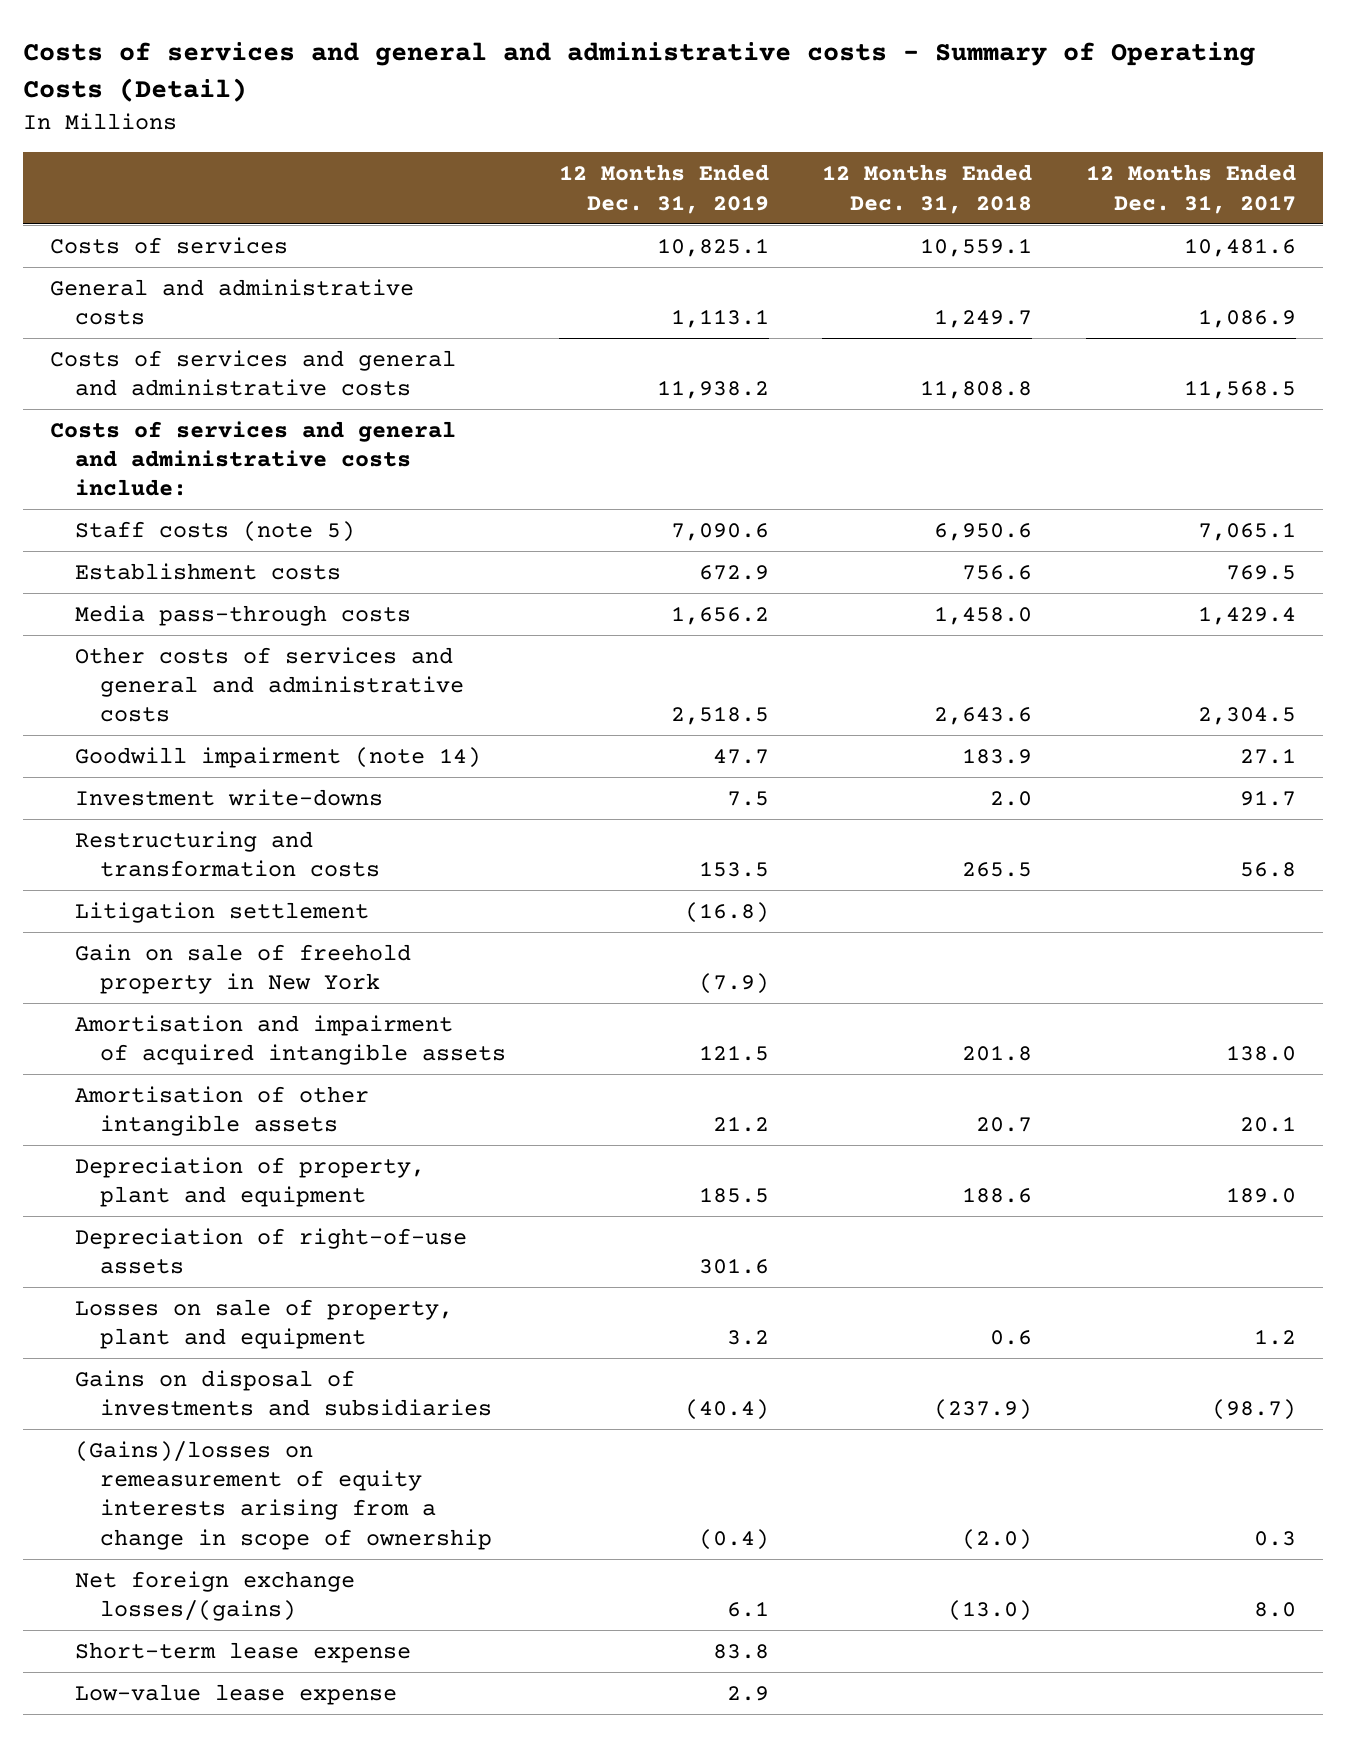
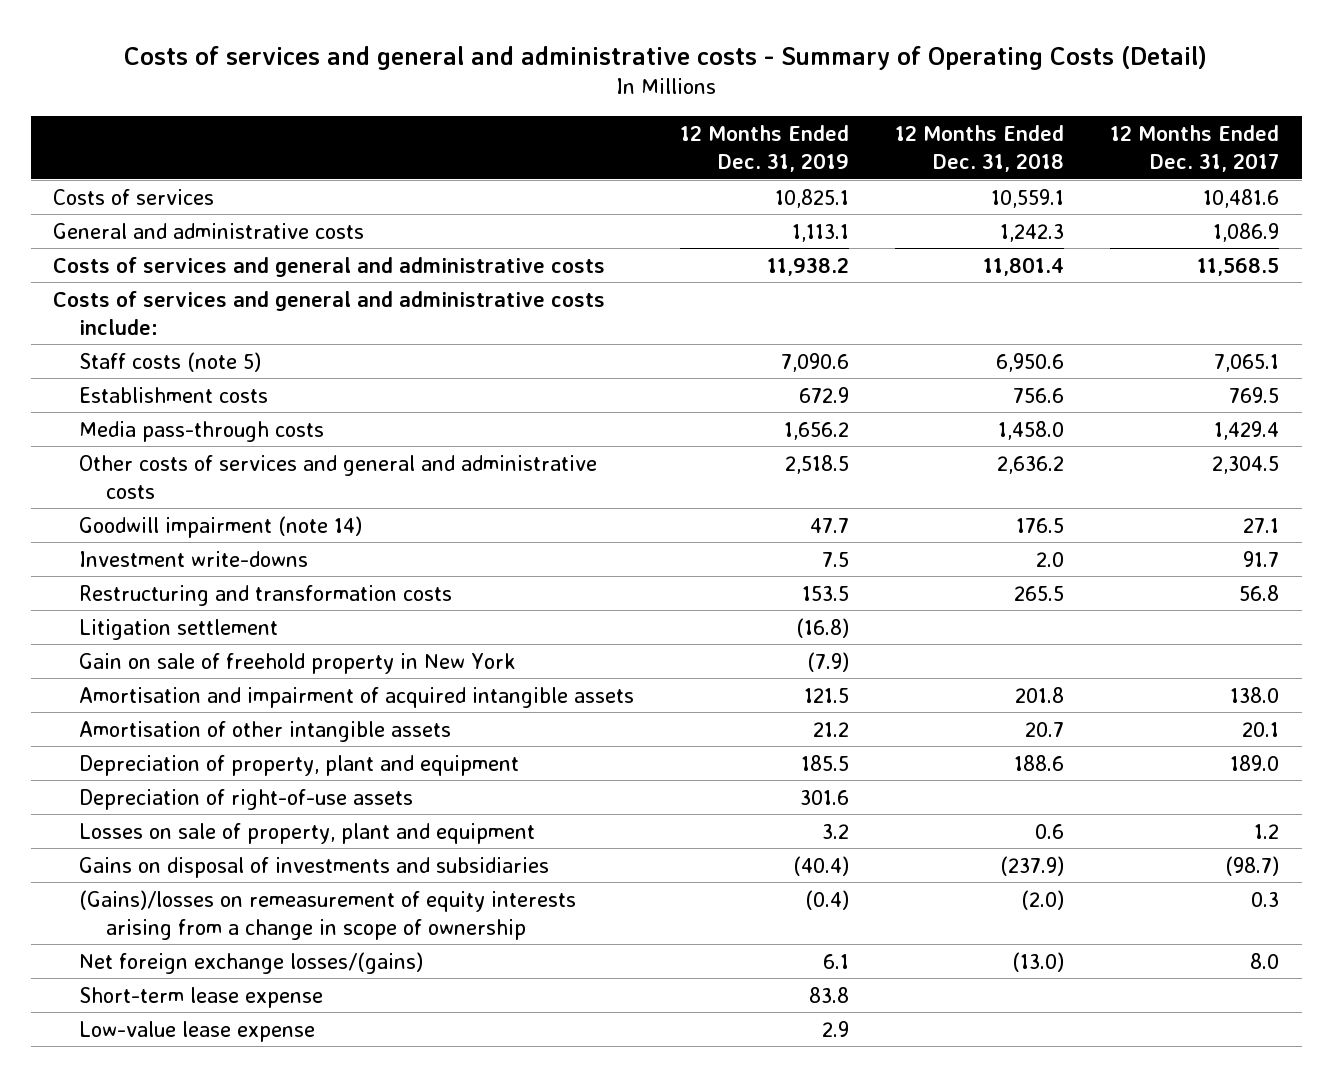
[934,309,1033,329] 1,249.7 -> [1000,223,1065,242] 1,242.3
[920,380,1033,400] 11,808.8 -> [983,256,1065,276] 11,801.4
[934,707,1033,726] 2,643.6 -> [997,455,1065,474] 2,636.2
[962,747,1033,764] 183.9 -> [1016,517,1065,533] 176.5

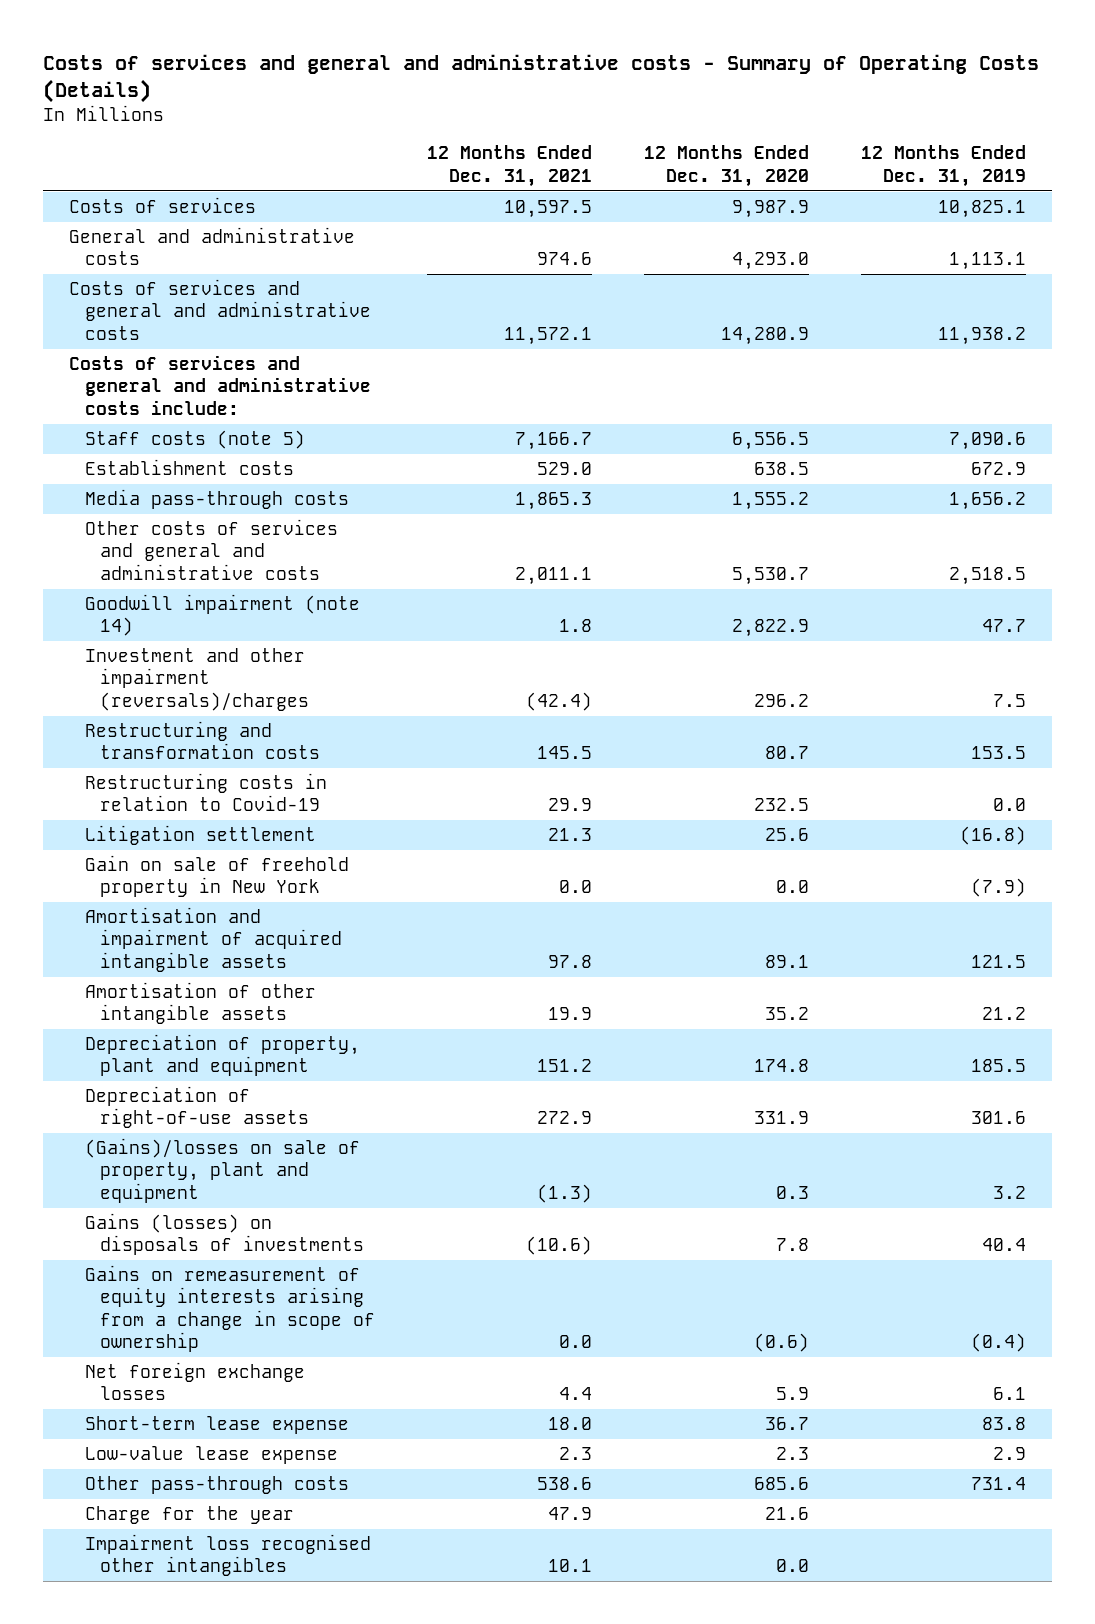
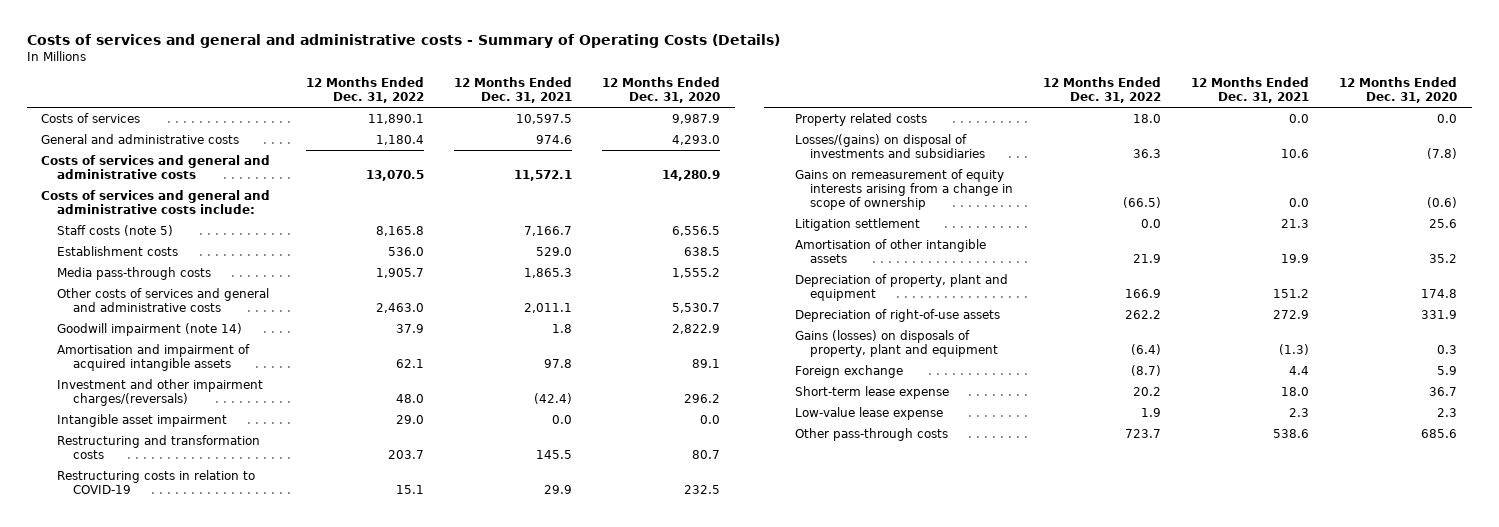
[861,145,1027,187] 12 Months Ended Dec. 31, 2019 -> none
none -> [305,77,424,104] 12 Months Ended Dec. 31, 2022
[84,907,343,972] Amortisation and impairment of acquired intangible assets -> [57,343,251,371] Amortisation and impairment of acquired intangible assets
[84,648,310,711] Investment and other impairment (reversals)/charges -> [57,378,264,406] Investment and other impairment charges/(reversals)
none -> [57,413,228,427] Intangible asset impairment
[84,773,327,812] Restructuring costs in relation to Covid-19 -> [57,469,256,494] Restructuring costs in relation to COVID-19
none -> [794,112,927,126] Property related costs
none -> [794,133,986,158] Losses/(gains) on disposal of investments and subsidiaries
[84,1265,376,1353] Gains on remeasurement of equity interests arising from a change in scope of ownership -> [794,168,1014,210] Gains on remeasurement of equity interests arising from a change in scope of ownership
[84,855,349,898] Gain on sale of freehold property in New York -> none
[84,1213,365,1256] Gains (losses) on disposals of investments -> none
[84,1138,360,1203] (Gains)/losses on sale of property, plant and equipment -> [794,329,999,357] Gains (losses) on disposals of property, plant and equipment
[84,1362,305,1401] Net foreign exchange losses -> [794,364,903,378] Foreign exchange
[84,1506,294,1525] Charge for the year -> none
[84,1534,371,1577] Impairment loss recognised other intangibles -> none

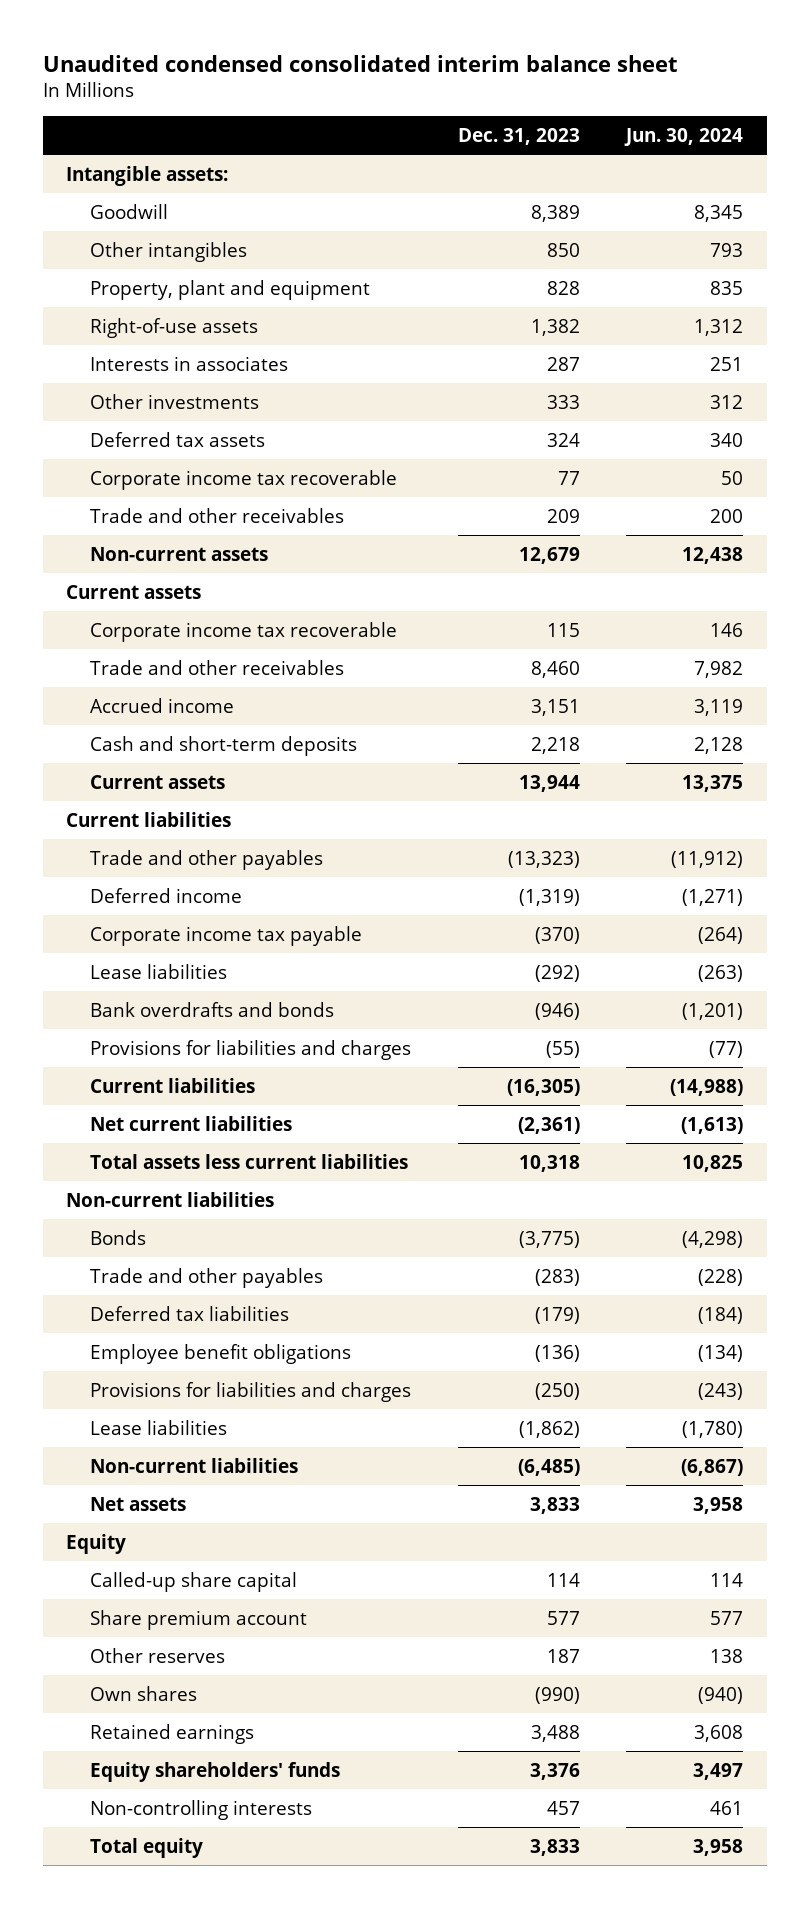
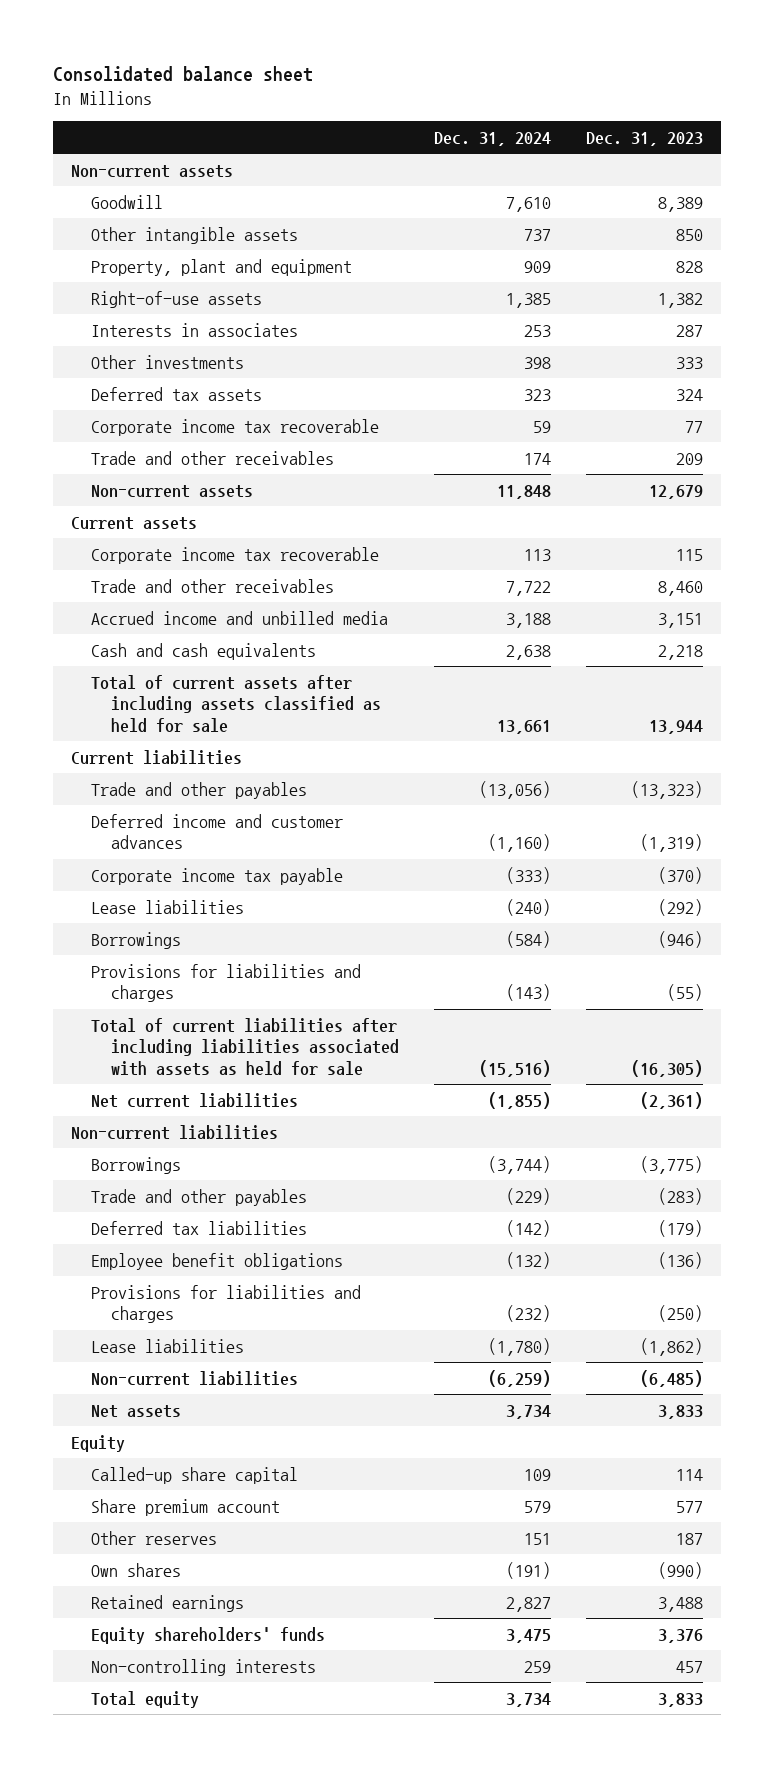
[43,55,679,73] Unaudited condensed consolidated interim balance sheet -> [52,66,313,83] Consolidated balance sheet
[624,127,744,146] Jun. 30, 2024 -> none
none -> [434,132,552,147] Dec. 31, 2024
[66,165,229,186] Intangible assets: -> none
none -> [70,164,233,178] Non-current assets
[90,241,248,262] Other intangibles -> [90,226,298,244] Other intangible assets
[90,697,235,713] Accrued income -> [90,610,388,625] Accrued income and unbilled media
[90,735,358,756] Cash and short-term deposits -> [90,642,316,660] Cash and cash equivalents
[90,774,226,789] Current assets -> [90,674,381,732] Total of current assets after including assets classified as held for sale
[90,887,243,903] Deferred income -> [90,813,343,850] Deferred income and customer advances
[90,1001,335,1017] Bank overdrafts and bonds -> [90,931,181,949] Borrowings
[90,1077,256,1093] Current liabilities -> [90,1017,399,1076] Total of current liabilities after including liabilities associated with assets as held for sale
[90,1153,409,1169] Total assets less current liabilities -> none
[90,1229,147,1245] Bonds -> [90,1156,181,1174] Borrowings

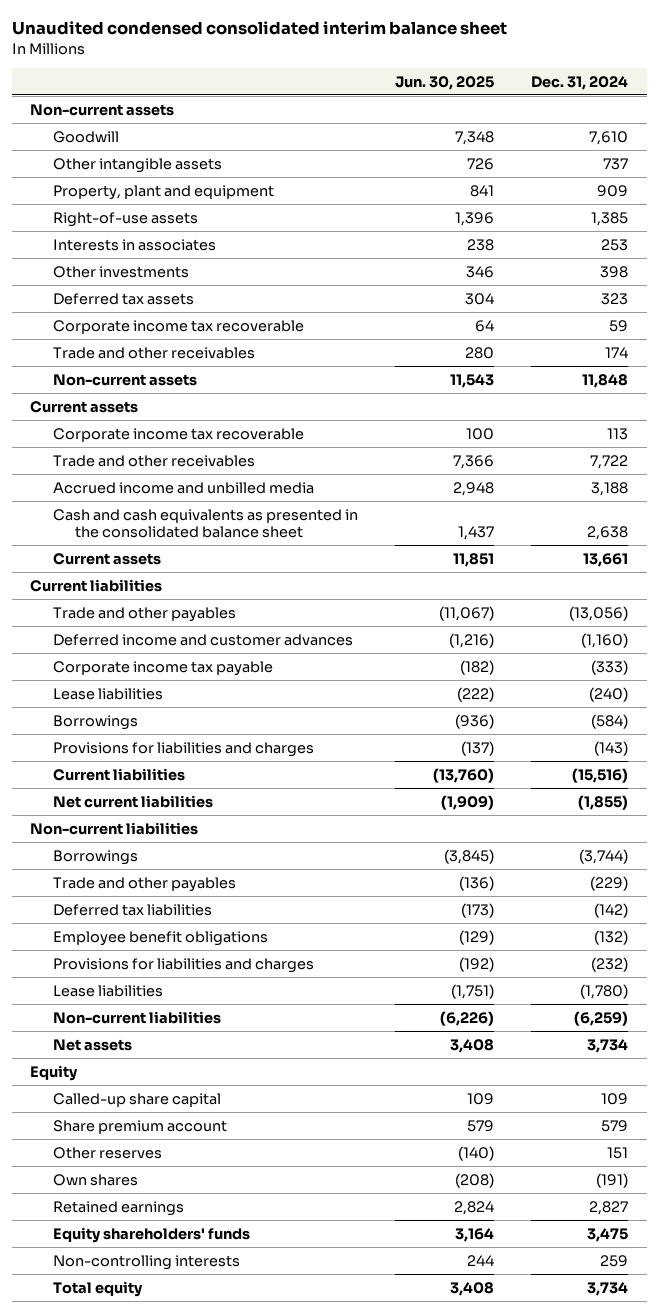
[52,66,313,83] Consolidated balance sheet -> [11,21,507,36] Unaudited condensed consolidated interim balance sheet
[586,132,704,147] Dec. 31, 2023 -> none
none -> [395,75,495,90] Jun. 30, 2025
[90,642,316,660] Cash and cash equivalents -> [52,508,358,539] Cash and cash equivalents as presented in the consolidated balance sheet
[90,674,381,732] Total of current assets after including assets classified as held for sale -> [52,552,161,565] Current assets
[90,1017,399,1076] Total of current liabilities after including liabilities associated with assets as held for sale -> [52,767,185,781] Current liabilities

